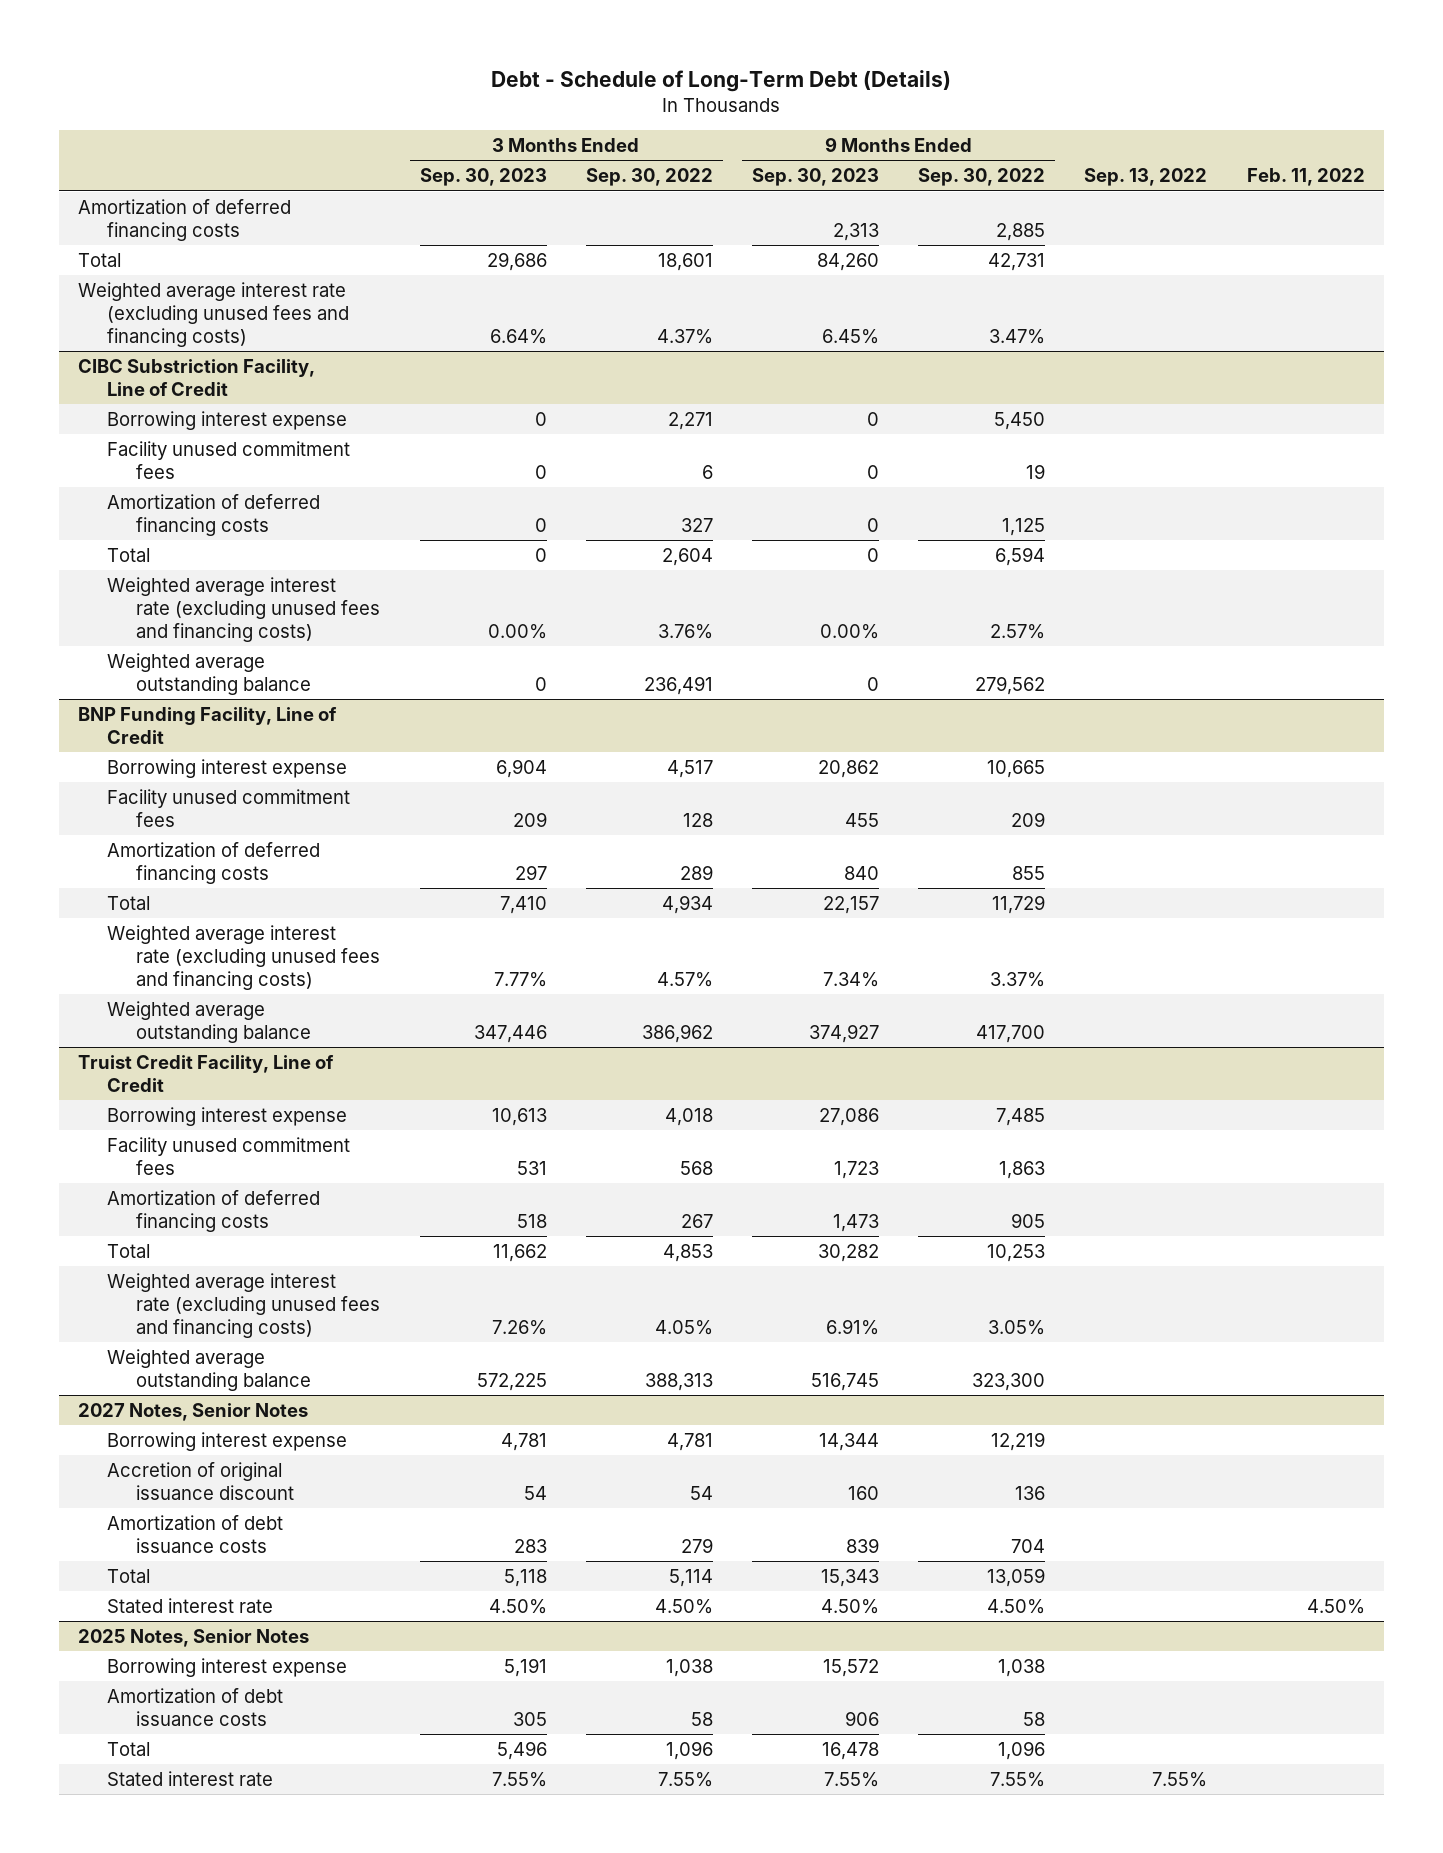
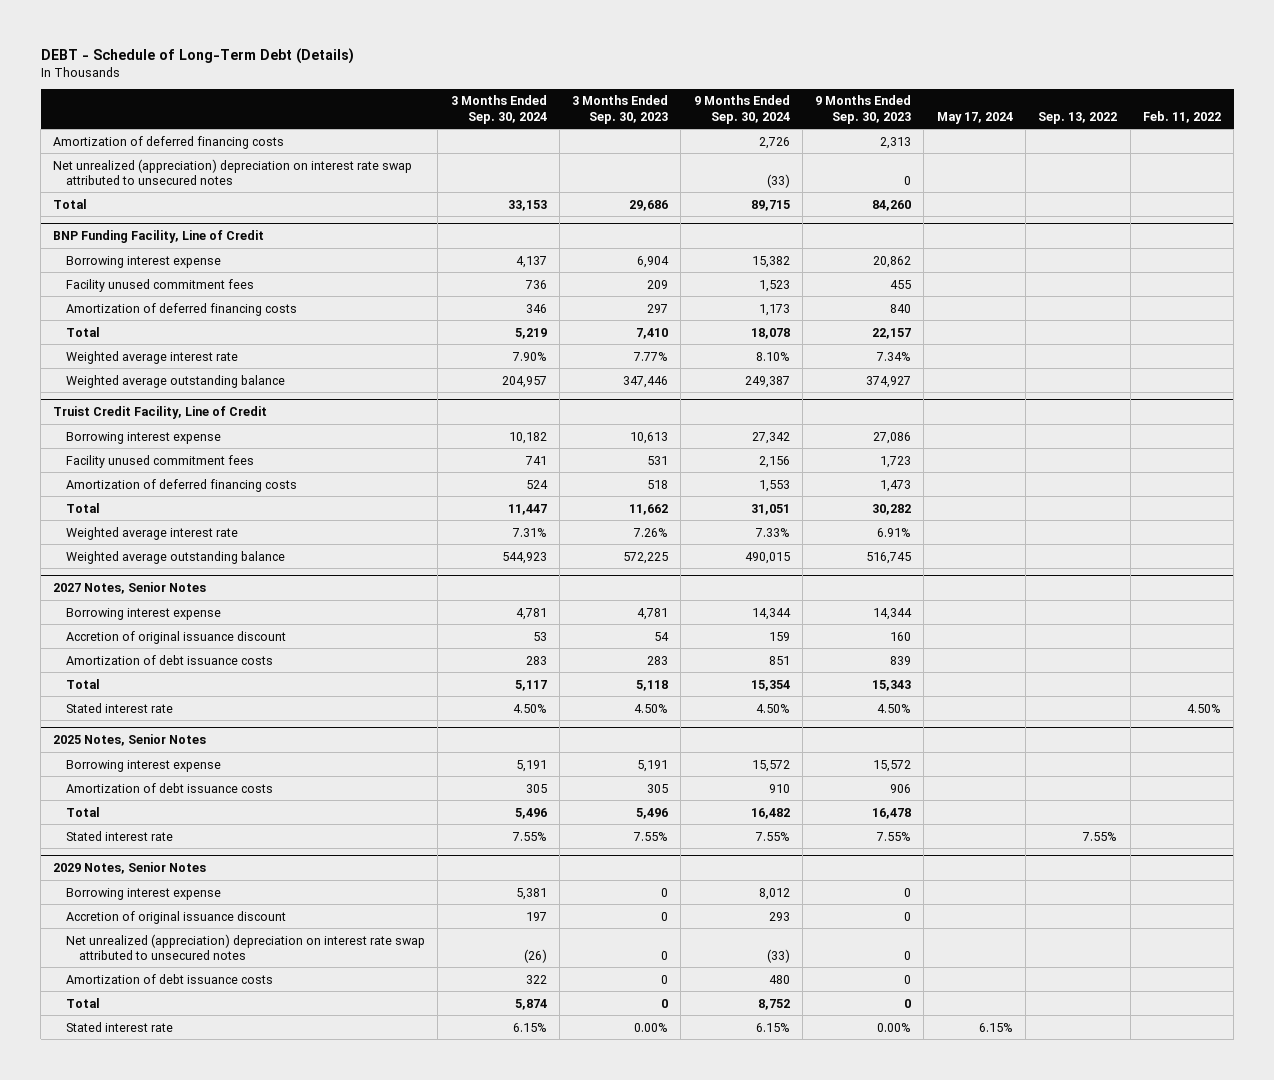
[491,69,952,92] Debt - Schedule of Long-Term Debt (Details) -> [40,47,354,64] DEBT - Schedule of Long-Term Debt (Details)
[585,168,713,187] Sep. 30, 2022 -> none
[918,168,1046,187] Sep. 30, 2022 -> none
none -> [450,95,547,124] 3 Months Ended Sep. 30, 2024
none -> [693,95,790,124] 9 Months Ended Sep. 30, 2024
none -> [936,111,1013,124] May 17, 2024
none -> [53,158,413,185] Net unrealized (appreciation) depreciation on interest rate swap attributed to unsecured notes
[78,281,350,347] Weighted average interest rate (excluding unused fees and financing costs) -> none
[78,358,316,396] CIBC Substriction Facility, Line of Credit -> none
[107,410,348,430] Borrowing interest expense -> none
[107,440,351,479] Facility unused commitment fees -> none
[107,493,321,536] Amortization of deferred financing costs -> none
[107,547,151,562] Total -> none
[107,576,381,642] Weighted average interest rate (excluding unused fees and financing costs) -> none
[107,652,312,695] Weighted average outstanding balance -> none
[107,924,381,990] Weighted average interest rate (excluding unused fees and financing costs) -> [66,350,239,364] Weighted average interest rate
[107,1272,381,1338] Weighted average interest rate (excluding unused fees and financing costs) -> [66,526,239,540] Weighted average interest rate
none -> [53,862,207,875] 2029 Notes, Senior Notes
none -> [66,887,222,900] Borrowing interest expense
none -> [66,910,287,924] Accretion of original issuance discount
none -> [66,933,426,960] Net unrealized (appreciation) depreciation on interest rate swap attributed to unsecured notes
none -> [66,973,274,984] Amortization of debt issuance costs
none -> [66,997,101,1008] Total
none -> [66,1021,174,1032] Stated interest rate

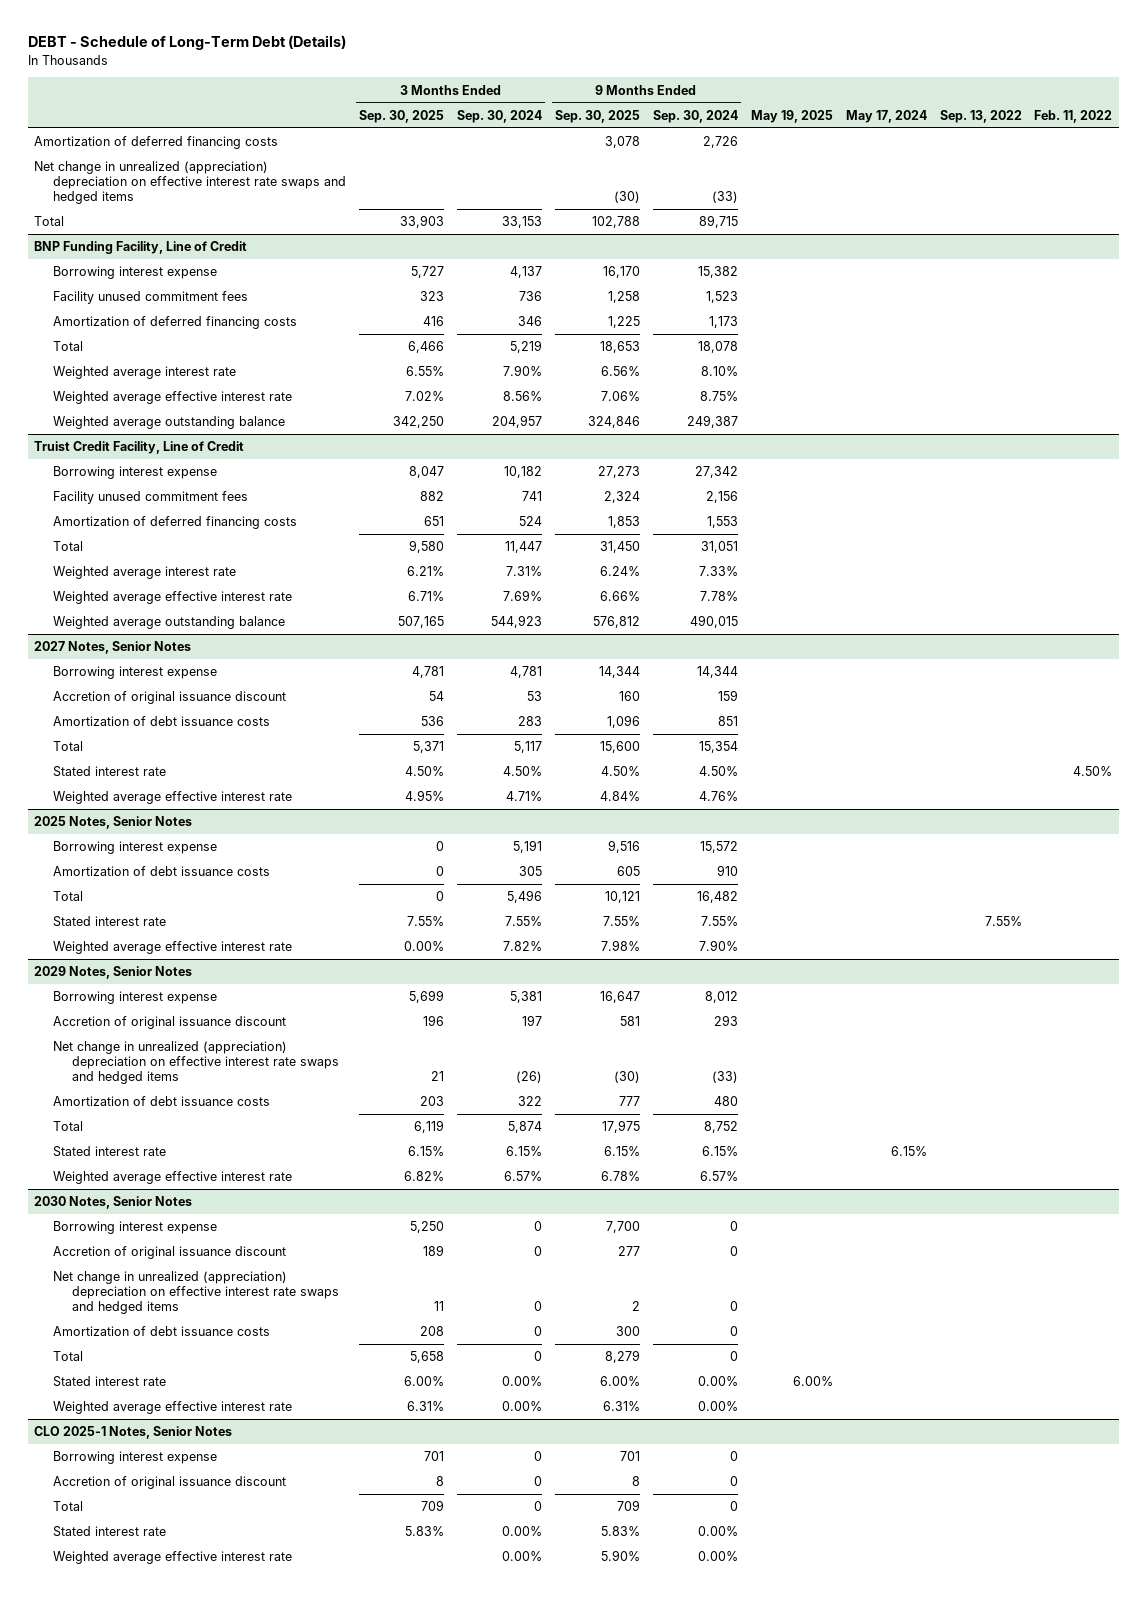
[572,95,669,124] 3 Months Ended Sep. 30, 2023 -> none
[815,95,912,124] 9 Months Ended Sep. 30, 2023 -> none
none -> [359,109,445,123] Sep. 30, 2025
none -> [554,109,640,123] Sep. 30, 2025
none -> [750,109,833,123] May 19, 2025
[53,158,413,185] Net unrealized (appreciation) depreciation on interest rate swap attributed to unsecured notes -> none
none -> [34,161,347,205] Net change in unrealized (appreciation) depreciation on effective interest rate swaps and hedged items
none -> [53,391,293,405] Weighted average effective interest rate
none -> [53,591,293,605] Weighted average effective interest rate
none -> [53,791,293,805] Weighted average effective interest rate
none -> [53,941,293,955] Weighted average effective interest rate
[66,933,426,960] Net unrealized (appreciation) depreciation on interest rate swap attributed to unsecured notes -> [53,1041,340,1085] Net change in unrealized (appreciation) depreciation on effective interest rate swaps and hedged items
none -> [53,1171,293,1185] Weighted average effective interest rate
none -> [34,1196,193,1210] 2030 Notes, Senior Notes
none -> [53,1221,218,1235] Borrowing interest expense
none -> [53,1246,287,1260] Accretion of original issuance discount
none -> [53,1271,340,1315] Net change in unrealized (appreciation) depreciation on effective interest rate swaps and hedged items
none -> [53,1326,271,1337] Amortization of debt issuance costs
none -> [53,1351,84,1362] Total
none -> [53,1376,167,1388] Stated interest rate
none -> [53,1401,293,1415] Weighted average effective interest rate
none -> [34,1426,233,1440] CLO 2025-1 Notes, Senior Notes
none -> [53,1451,218,1465] Borrowing interest expense
none -> [53,1476,287,1490] Accretion of original issuance discount
none -> [53,1501,84,1512] Total
none -> [53,1526,167,1538] Stated interest rate
none -> [53,1551,293,1565] Weighted average effective interest rate

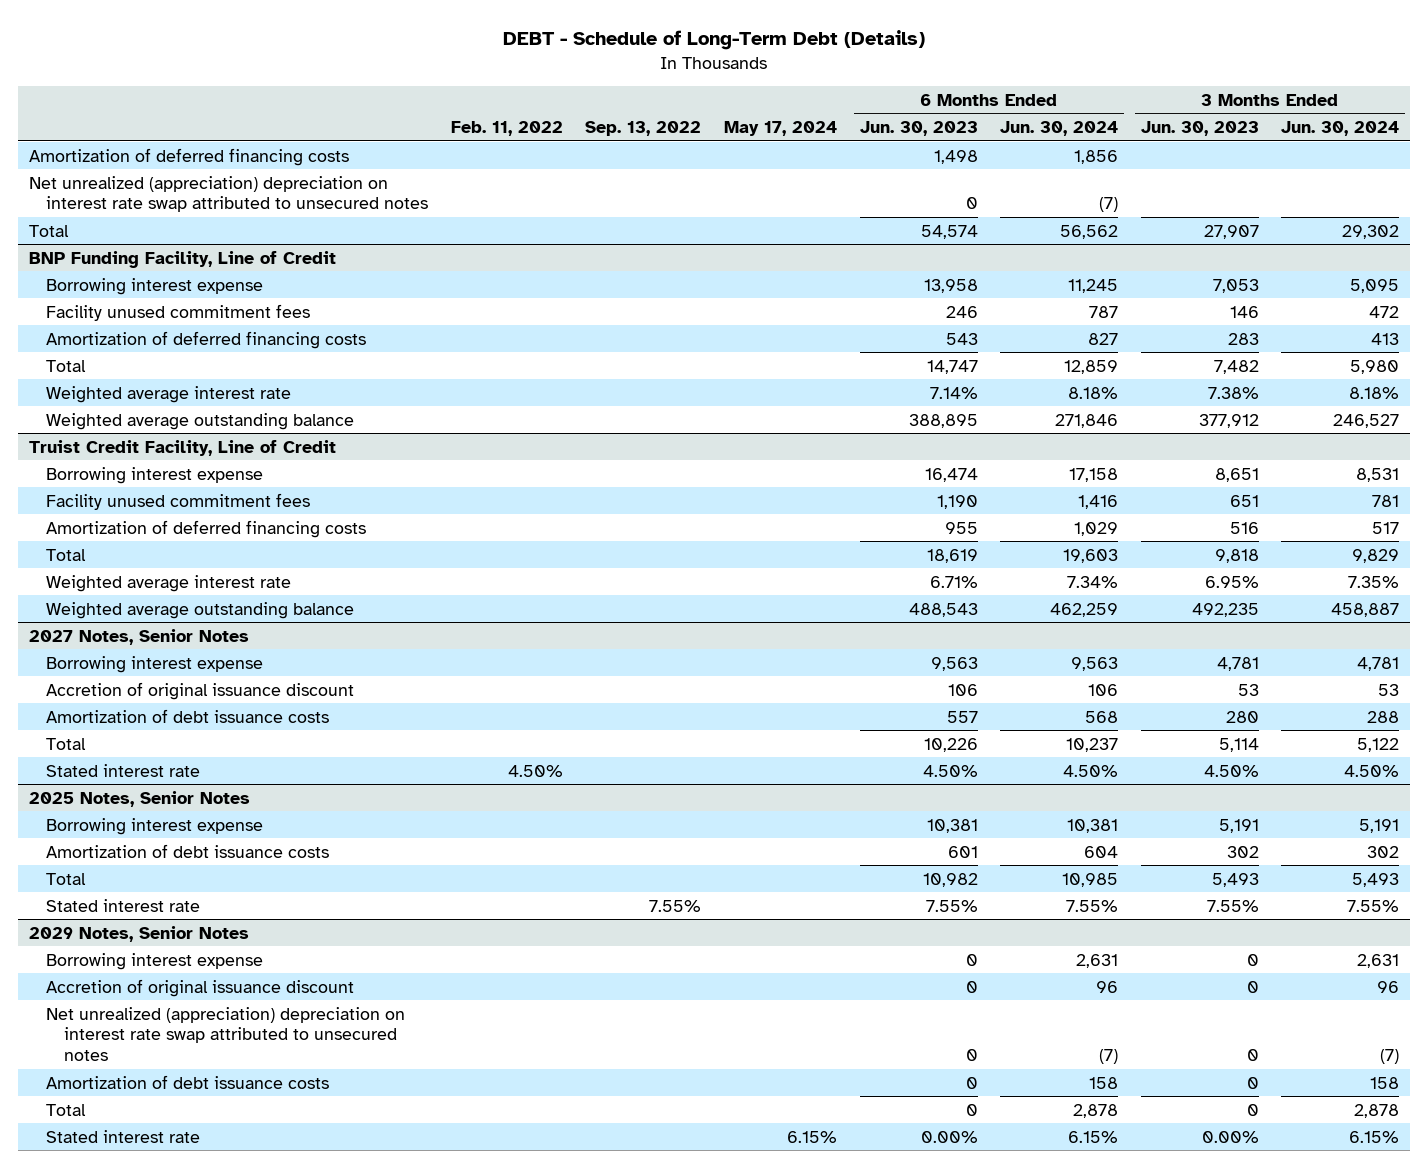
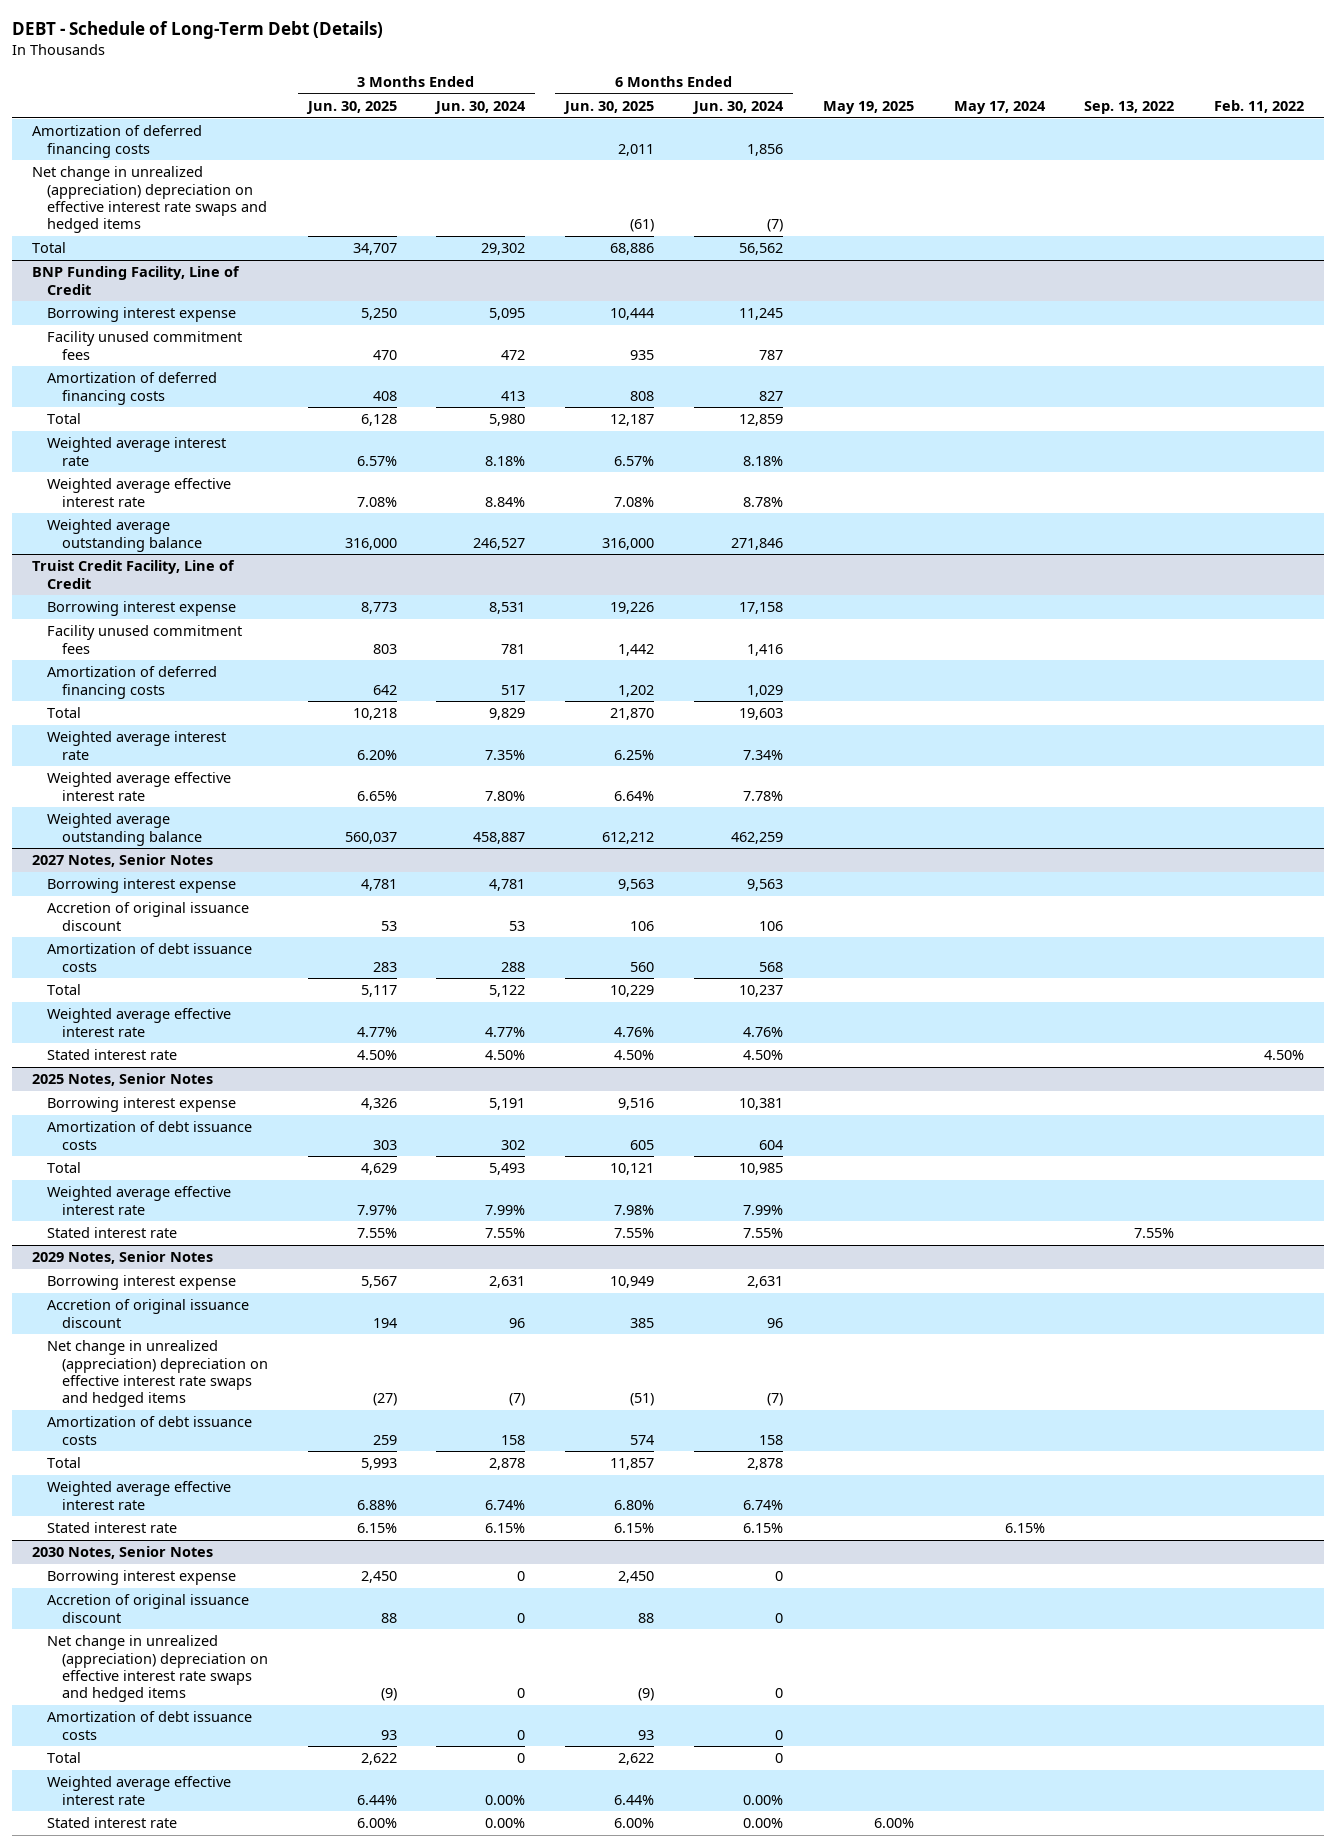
[859,121,978,137] Jun. 30, 2023 -> none
[1140,121,1259,137] Jun. 30, 2023 -> none
none -> [305,100,397,114] Jun. 30, 2025
none -> [563,100,655,114] Jun. 30, 2025
none -> [822,100,914,114] May 19, 2025
[29,175,429,213] Net unrealized (appreciation) depreciation on interest rate swap attributed to unsecured notes -> [31,166,267,234] Net change in unrealized (appreciation) depreciation on effective interest rate swaps and hedged items
none -> [46,478,231,507] Weighted average effective interest rate
none -> [46,772,231,801] Weighted average effective interest rate
none -> [46,1008,231,1037] Weighted average effective interest rate
none -> [46,1186,231,1215] Weighted average effective interest rate
[46,1006,406,1061] Net unrealized (appreciation) depreciation on interest rate swap attributed to unsecured notes -> [46,1340,268,1408] Net change in unrealized (appreciation) depreciation on effective interest rate swaps and hedged items
none -> [46,1481,231,1510] Weighted average effective interest rate
none -> [31,1546,213,1560] 2030 Notes, Senior Notes
none -> [46,1570,236,1586] Borrowing interest expense
none -> [46,1594,249,1623] Accretion of original issuance discount
none -> [46,1635,268,1703] Net change in unrealized (appreciation) depreciation on effective interest rate swaps and hedged items
none -> [46,1711,252,1740] Amortization of debt issuance costs
none -> [46,1752,81,1764] Total
none -> [46,1776,231,1805] Weighted average effective interest rate
none -> [46,1817,177,1829] Stated interest rate

